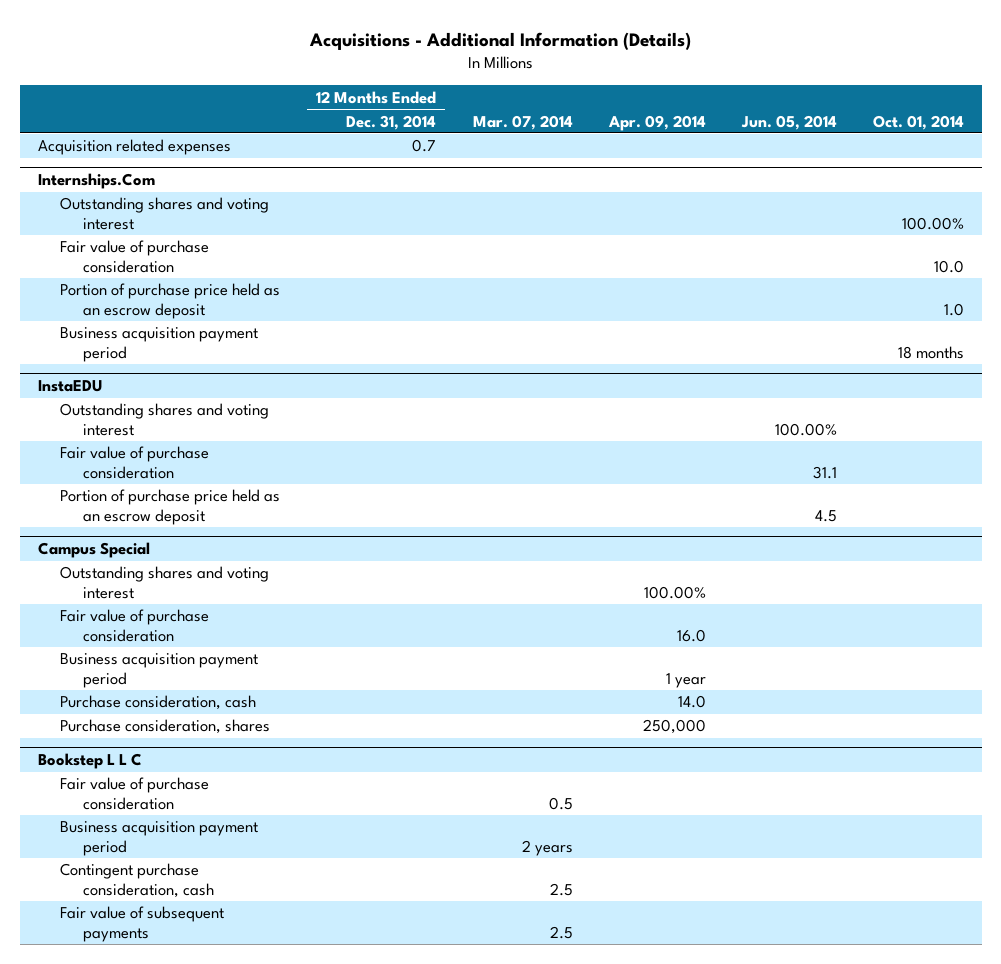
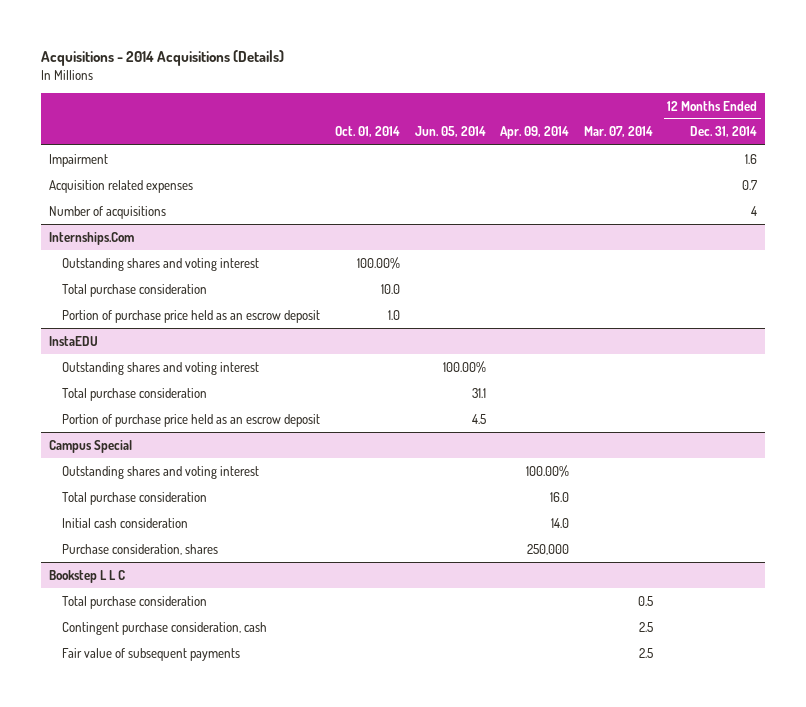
[308,31,691,50] Acquisitions - Additional Information (Details) -> [41,49,285,66] Acquisitions - 2014 Acquisitions (Details)
none -> [48,153,108,167] Impairment
none -> [48,205,166,219] Number of acquisitions
[60,240,210,274] Fair value of purchase consideration -> [62,283,208,297] Total purchase consideration
[60,327,259,363] Business acquisition payment period -> none
[60,446,210,480] Fair value of purchase consideration -> [62,387,208,401] Total purchase consideration
[60,653,259,689] Business acquisition payment period -> none
[60,609,210,643] Fair value of purchase consideration -> [62,491,208,505] Total purchase consideration
[60,695,257,711] Purchase consideration, cash -> [62,517,189,528] Initial cash consideration
[60,821,259,857] Business acquisition payment period -> none
[60,777,210,811] Fair value of purchase consideration -> [62,595,208,609] Total purchase consideration

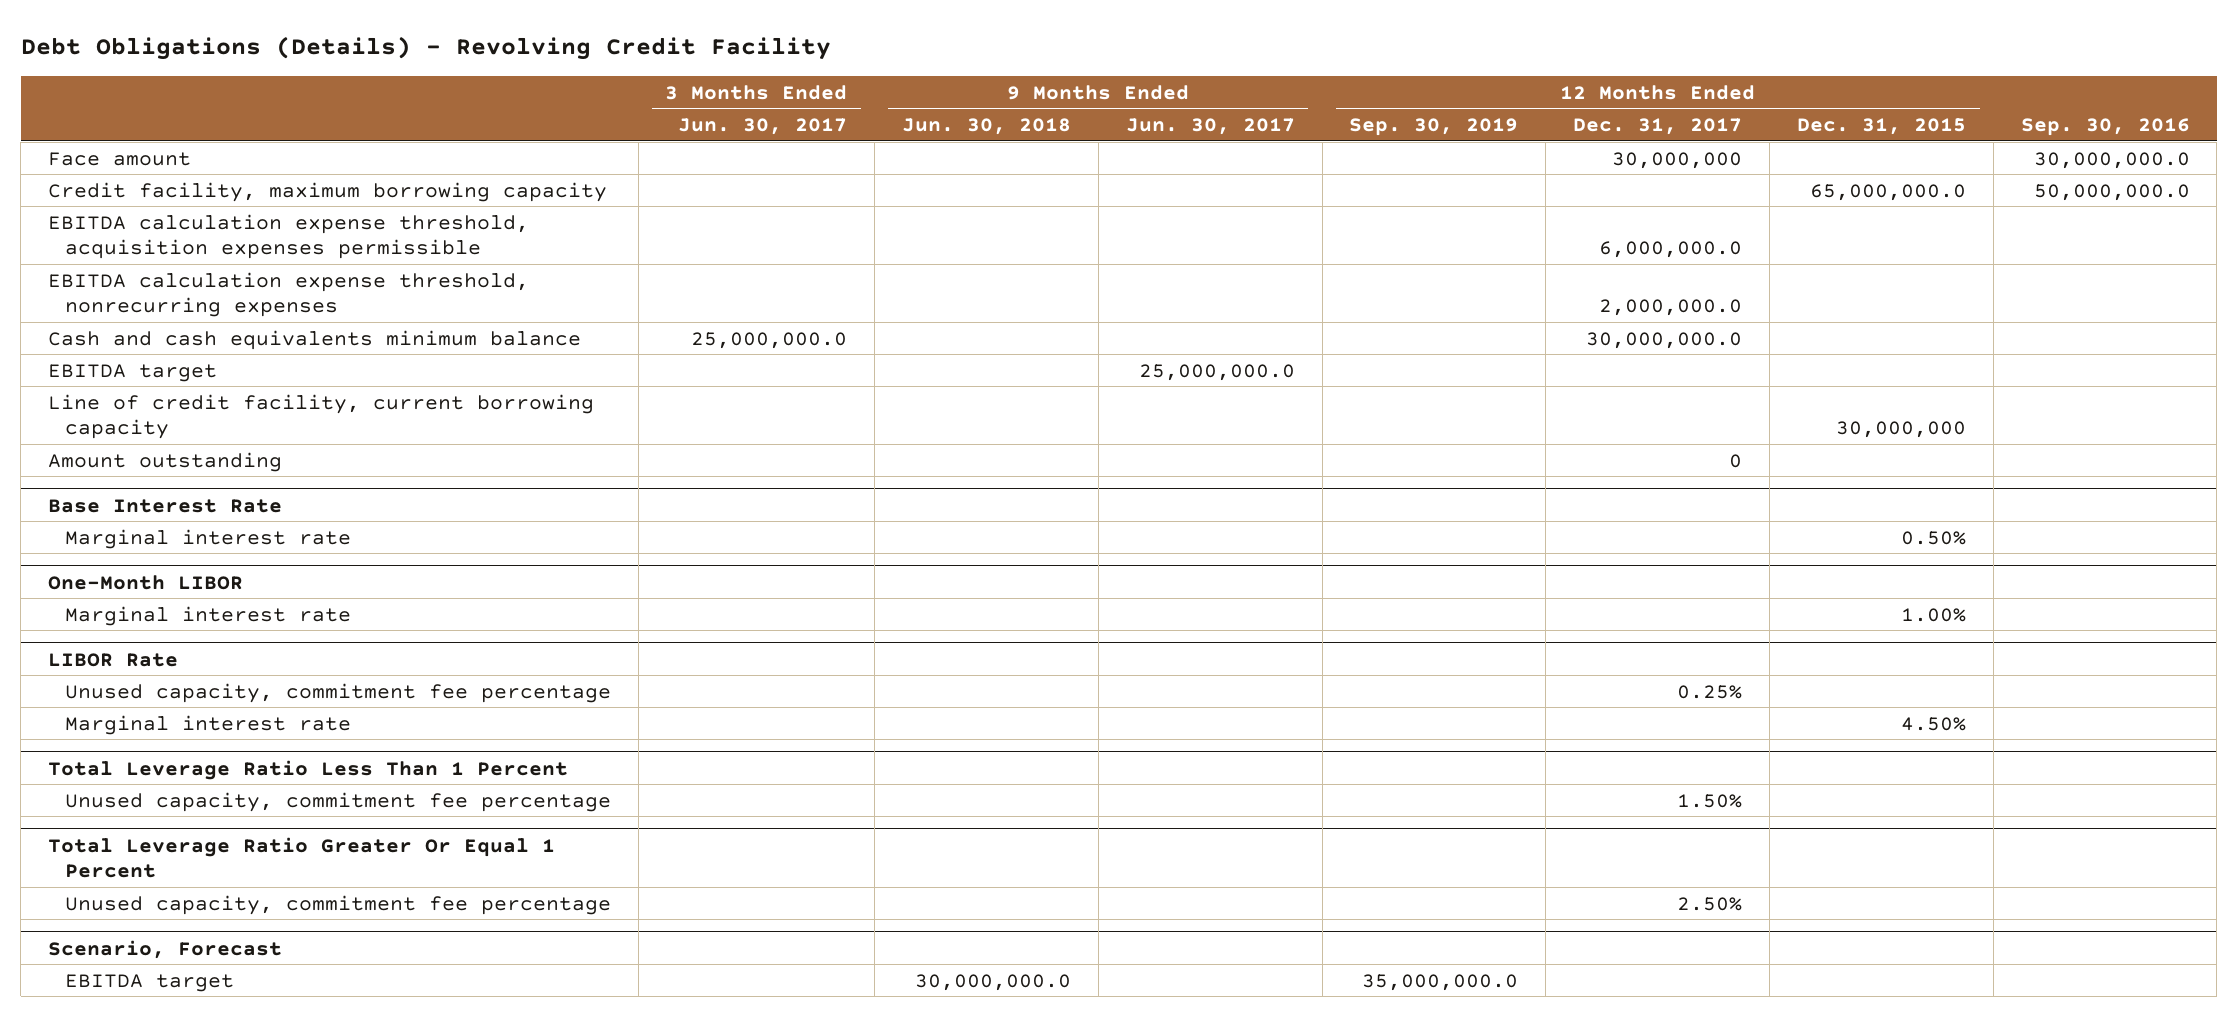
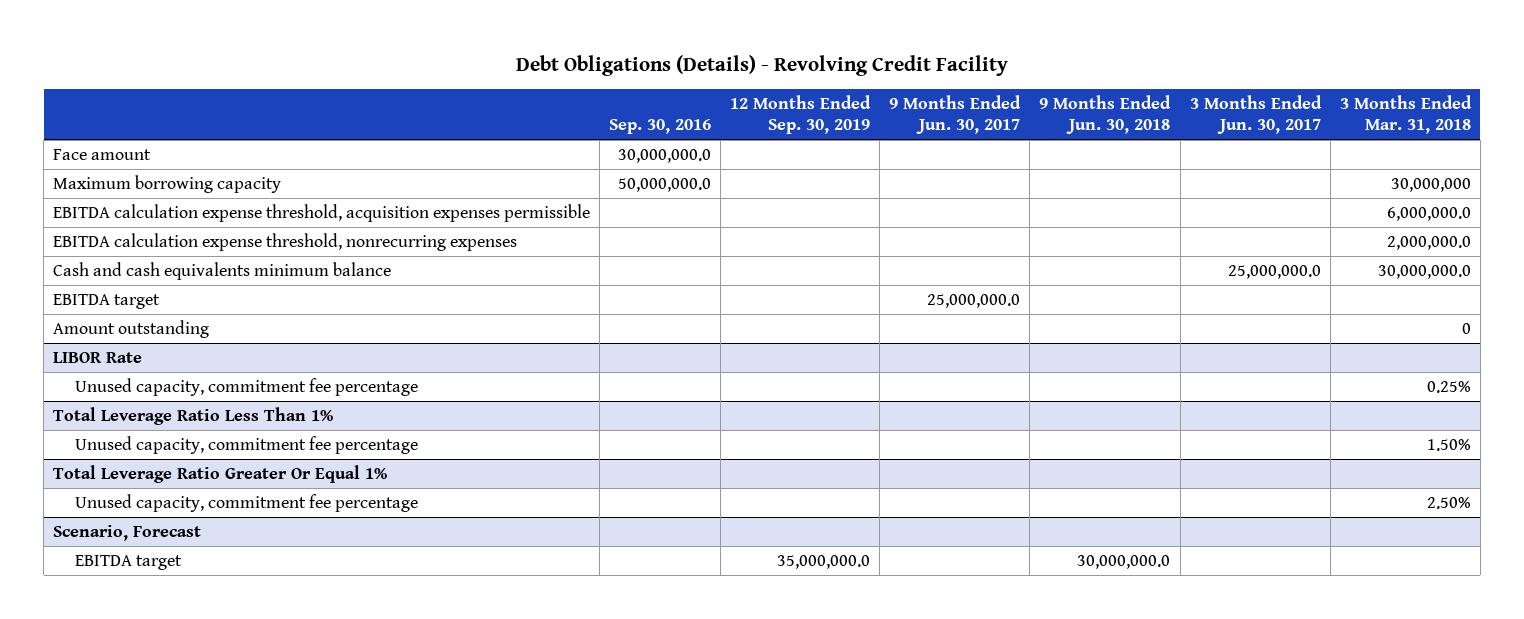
[1573,118,1743,136] Dec. 31, 2017 -> none
[1796,118,1966,136] Dec. 31, 2015 -> none
none -> [1339,94,1472,135] 3 Months Ended Mar. 31, 2018
[48,181,608,202] Credit facility, maximum borrowing capacity -> [53,174,282,193] Maximum borrowing capacity
[48,393,595,440] Line of credit facility, current borrowing capacity -> none
[48,498,283,513] Base Interest Rate -> none
[64,528,351,549] Marginal interest rate -> none
[48,574,244,590] One-Month LIBOR -> none
[64,605,351,626] Marginal interest rate -> none
[64,714,351,735] Marginal interest rate -> none
[48,759,569,780] Total Leverage Ratio Less Than 1 Percent -> none
[64,791,611,812] Unused capacity, commitment fee percentage -> none
[48,836,556,879] Total Leverage Ratio Greater Or Equal 1 Percent -> none
[64,894,611,915] Unused capacity, commitment fee percentage -> none
none -> [53,406,334,425] Total Leverage Ratio Less Than 1%
none -> [75,435,419,454] Unused capacity, commitment fee percentage
none -> [53,464,388,483] Total Leverage Ratio Greater Or Equal 1%
none -> [75,493,419,512] Unused capacity, commitment fee percentage

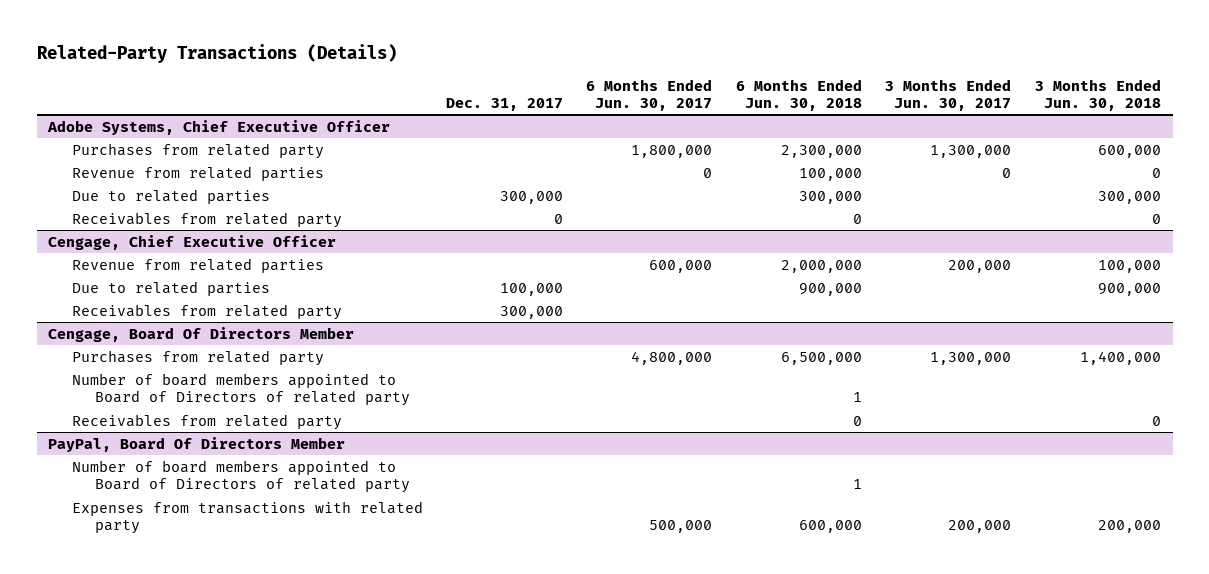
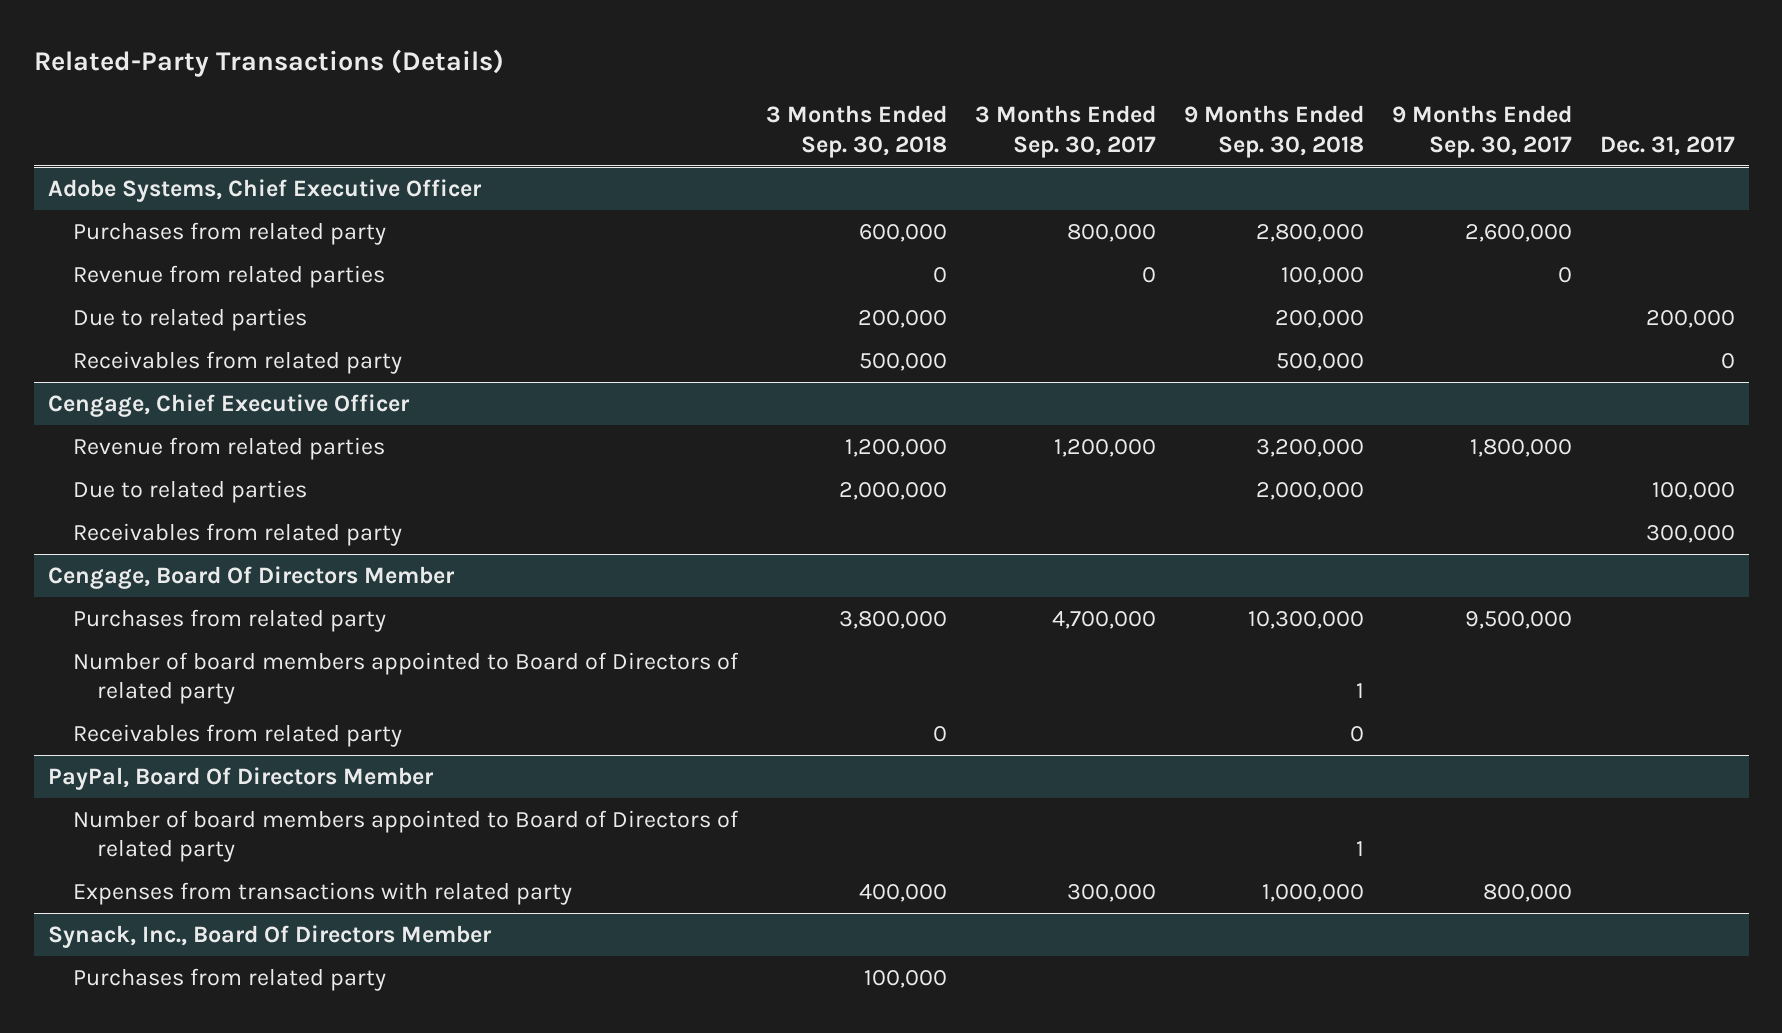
[586,78,713,111] 6 Months Ended Jun. 30, 2017 -> none
[735,78,862,111] 6 Months Ended Jun. 30, 2018 -> none
[885,78,1012,111] 3 Months Ended Jun. 30, 2017 -> none
[1034,78,1161,111] 3 Months Ended Jun. 30, 2018 -> none
none -> [765,105,947,158] 3 Months Ended Sep. 30, 2018
none -> [974,105,1156,158] 3 Months Ended Sep. 30, 2017
none -> [1183,105,1364,158] 9 Months Ended Sep. 30, 2018
none -> [1391,105,1572,158] 9 Months Ended Sep. 30, 2017
[500,190,564,204] 300,000 -> [1645,309,1735,328] 200,000
none -> [47,924,492,948] Synack, Inc., Board Of Directors Member
none -> [72,967,386,991] Purchases from related party

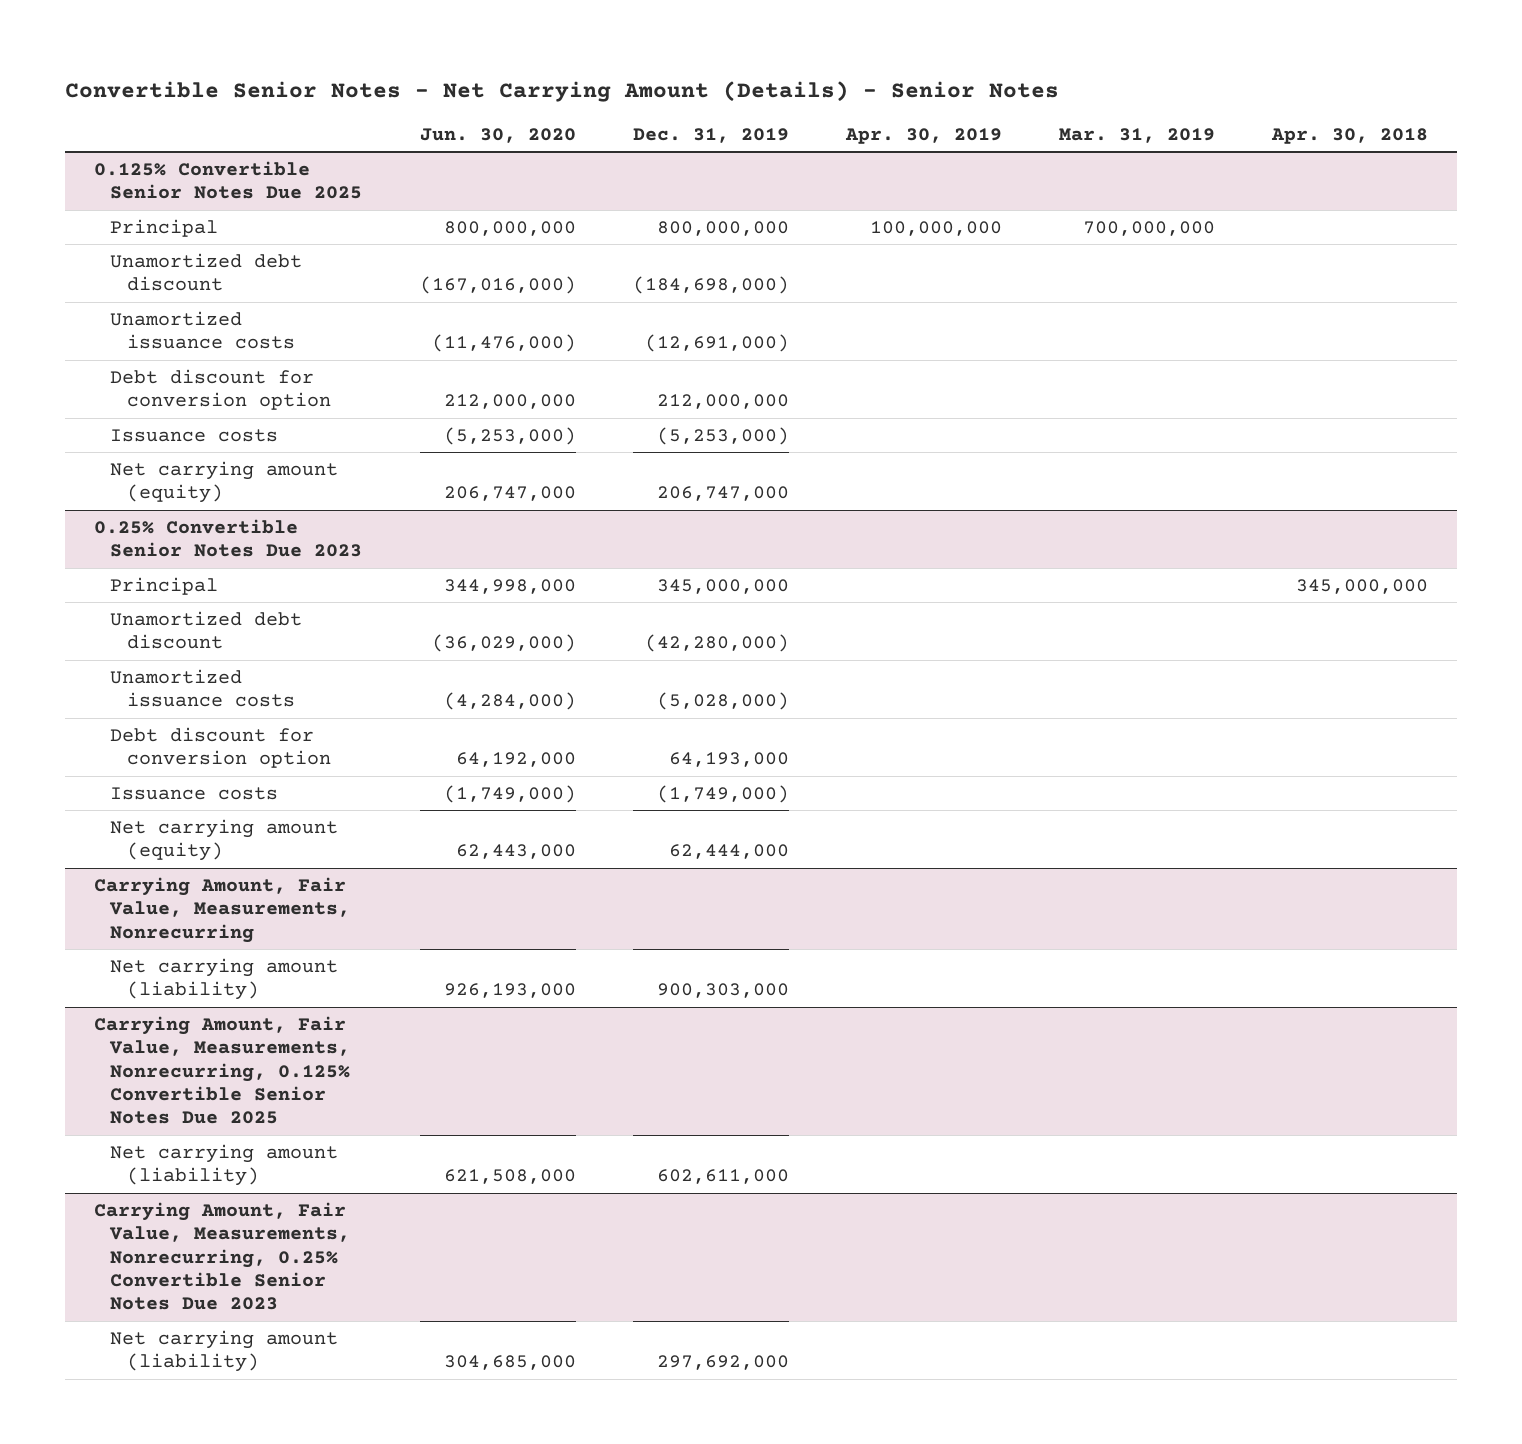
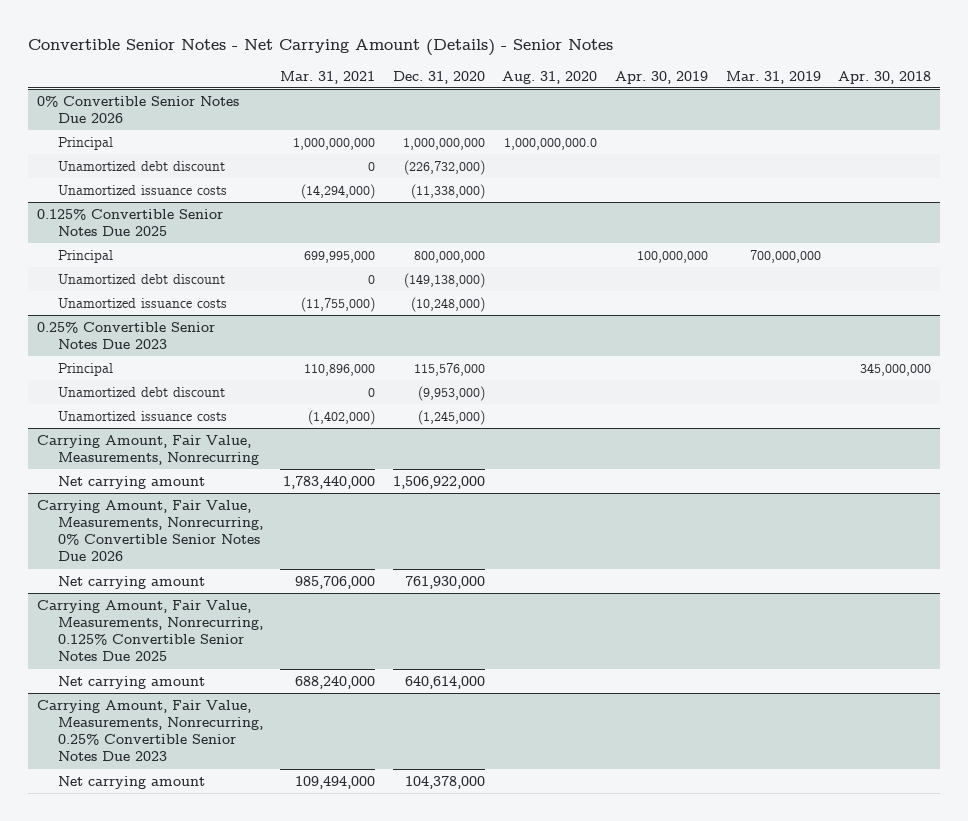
[419,127,576,143] Jun. 30, 2020 -> none
[632,127,789,143] Dec. 31, 2019 -> none
none -> [280,70,376,84] Mar. 31, 2021
none -> [392,70,485,84] Dec. 31, 2020
none -> [502,70,598,84] Aug. 31, 2020
none -> [36,95,239,124] 0% Convertible Senior Notes Due 2026
none -> [57,136,113,150] Principal
none -> [57,160,225,171] Unamortized debt discount
none -> [57,184,227,195] Unamortized issuance costs
[110,369,332,411] Debt discount for conversion option -> none
[110,429,279,443] Issuance costs -> none
[110,461,339,504] Net carrying amount (equity) -> none
[110,727,332,769] Debt discount for conversion option -> none
[110,787,279,801] Issuance costs -> none
[110,819,339,862] Net carrying amount (equity) -> none
[110,958,339,1001] Net carrying amount (liability) -> [57,475,205,489] Net carrying amount
none -> [36,499,263,562] Carrying Amount, Fair Value, Measurements, Nonrecurring, 0% Convertible Senior Notes Due 2026
none -> [57,575,205,589] Net carrying amount
[110,1144,339,1187] Net carrying amount (liability) -> [57,675,205,689] Net carrying amount
[110,1330,339,1373] Net carrying amount (liability) -> [57,775,205,789] Net carrying amount

